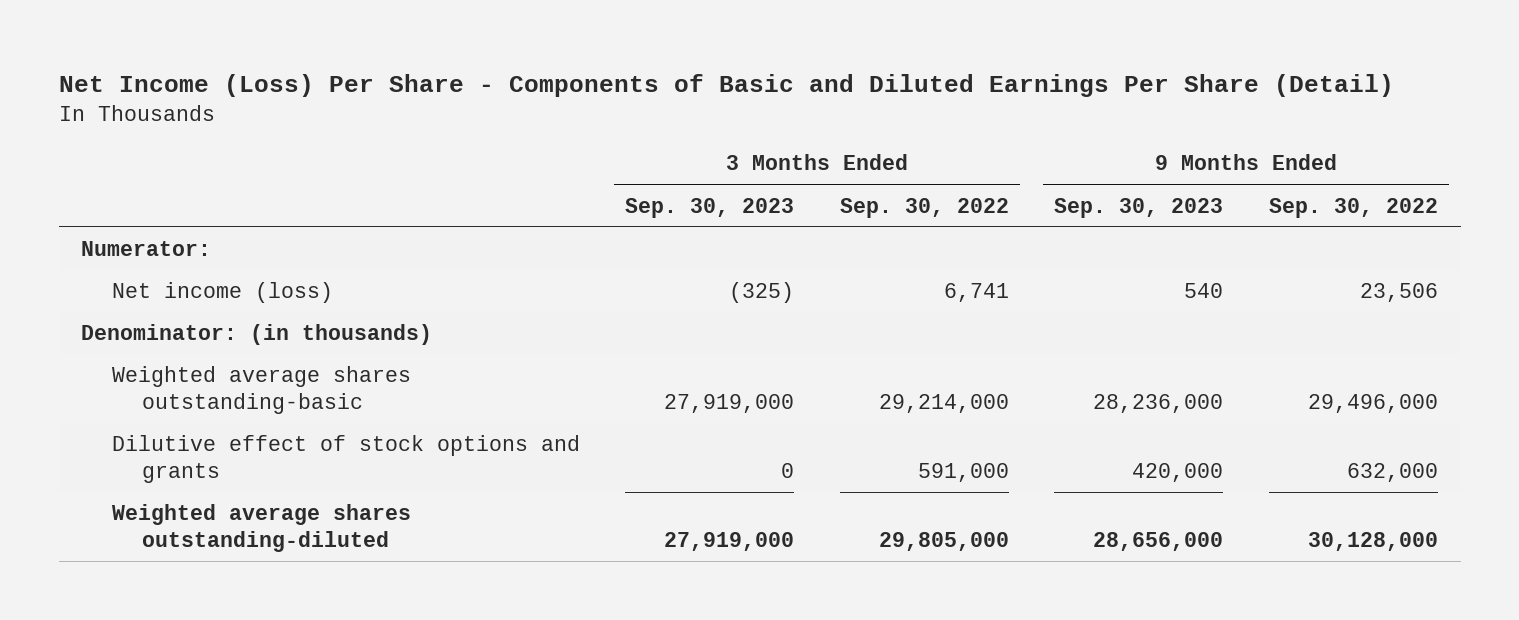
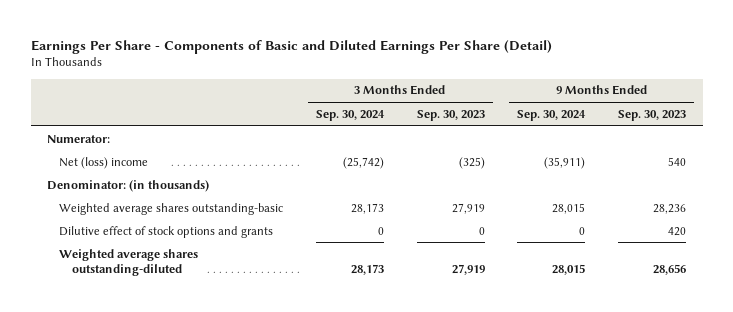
[58,73,1394,97] Net Income (Loss) Per Share - Components of Basic and Diluted Earnings Per Share (Detail) -> [30,39,552,54] Earnings Per Share - Components of Basic and Diluted Earnings Per Share (Detail)
[839,197,1009,218] Sep. 30, 2022 -> none
[1268,197,1438,218] Sep. 30, 2022 -> none
none -> [316,109,386,121] Sep. 30, 2024
none -> [517,109,587,121] Sep. 30, 2024
[111,282,333,304] Net income (loss) -> [59,156,149,169] Net (loss) income
[664,393,795,413] 27,919,000 -> [451,202,485,214] 27,919
[1093,393,1224,413] 28,236,000 -> [653,203,687,214] 28,236
[1132,462,1224,482] 420,000 -> [668,226,687,236] 420
[664,531,795,551] 27,919,000 -> [451,263,485,275] 27,919
[1093,531,1224,551] 28,656,000 -> [653,263,687,275] 28,656

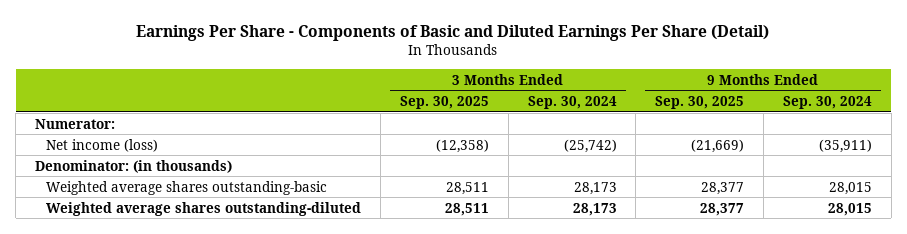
[416,109,485,121] Sep. 30, 2023 -> none
[618,109,687,121] Sep. 30, 2023 -> none
none -> [399,95,489,109] Sep. 30, 2025
none -> [655,95,745,109] Sep. 30, 2025
[59,156,149,169] Net (loss) income -> [46,138,159,152] Net income (loss)
[59,225,274,238] Dilutive effect of stock options and grants -> none

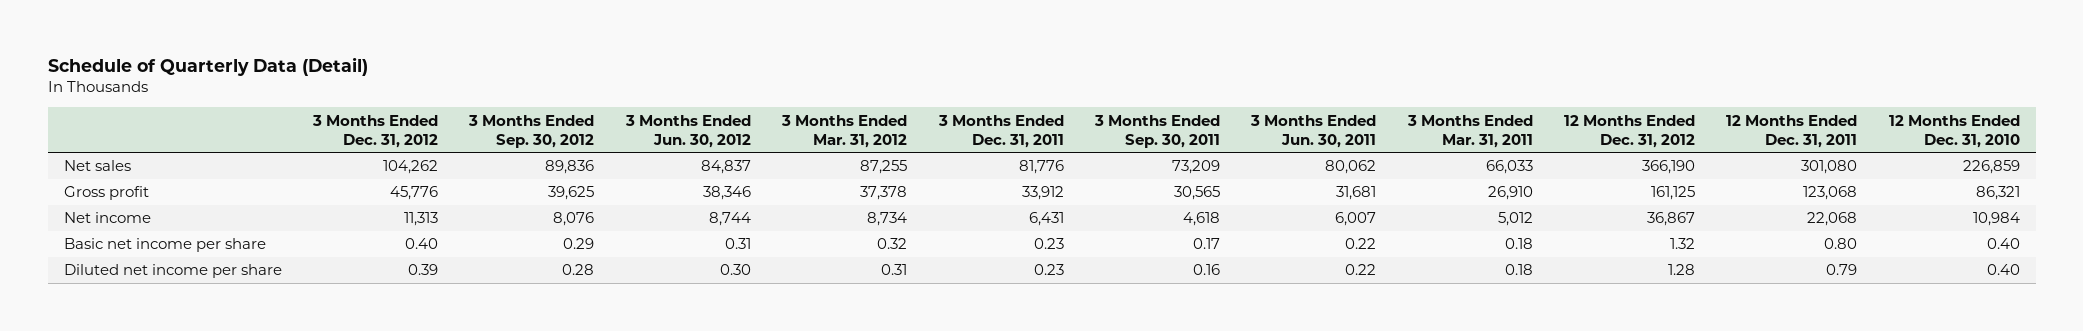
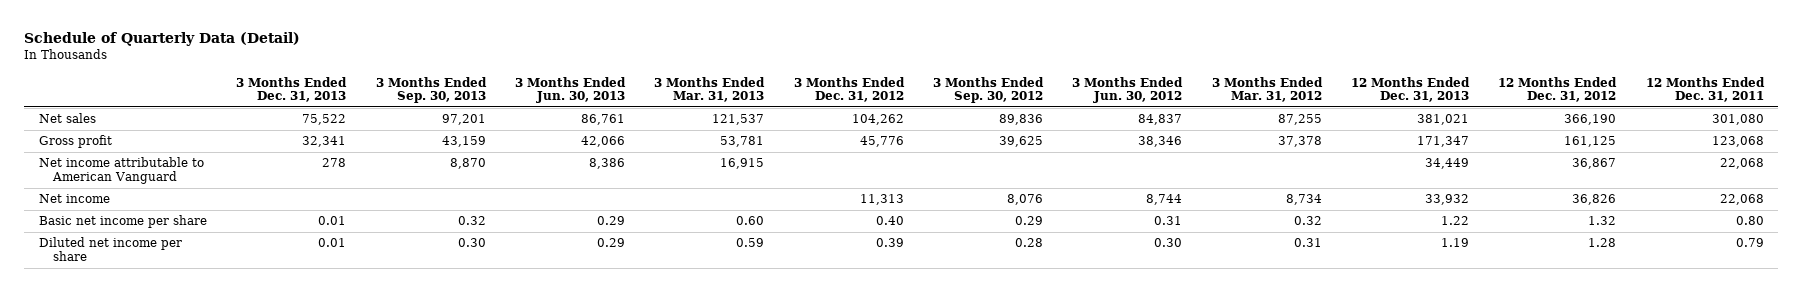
[937,114,1064,148] 3 Months Ended Dec. 31, 2011 -> none
[1093,114,1220,148] 3 Months Ended Sep. 30, 2011 -> none
[1250,114,1377,148] 3 Months Ended Jun. 30, 2011 -> none
[1406,114,1533,148] 3 Months Ended Mar. 31, 2011 -> none
[1888,114,2020,148] 12 Months Ended Dec. 31, 2010 -> none
none -> [236,76,348,103] 3 Months Ended Dec. 31, 2013
none -> [375,76,487,104] 3 Months Ended Sep. 30, 2013
none -> [515,76,627,104] 3 Months Ended Jun. 30, 2013
none -> [654,76,766,103] 3 Months Ended Mar. 31, 2013
none -> [1351,76,1471,103] 12 Months Ended Dec. 31, 2013
none -> [39,157,205,185] Net income attributable to American Vanguard
[1647,212,1696,227] 36,867 -> [1572,194,1617,206] 36,826

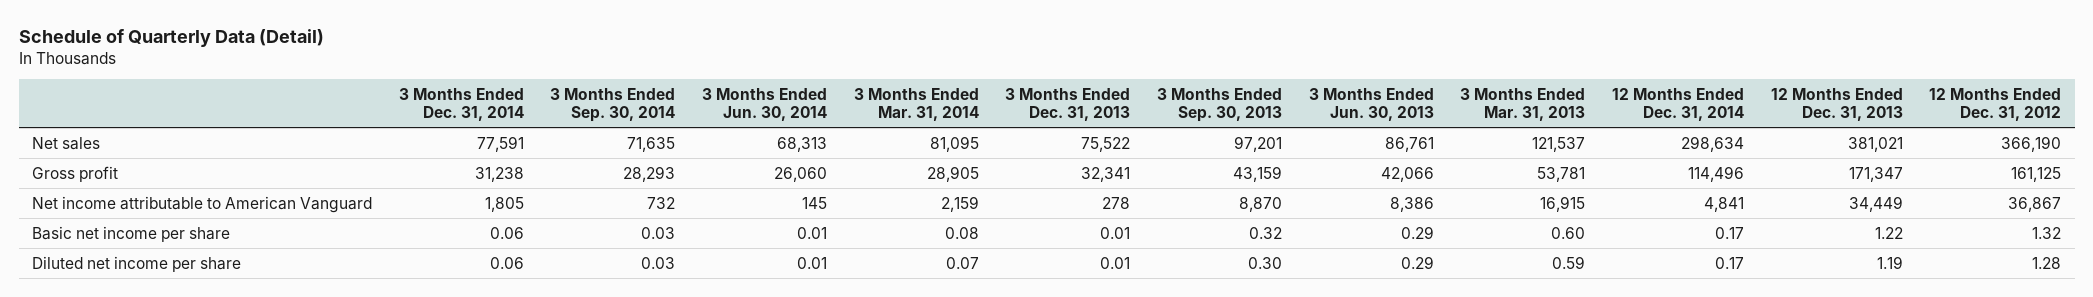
[793,76,905,103] 3 Months Ended Dec. 31, 2012 -> none
[933,76,1045,104] 3 Months Ended Sep. 30, 2012 -> none
[1072,76,1184,104] 3 Months Ended Jun. 30, 2012 -> none
[1211,76,1323,103] 3 Months Ended Mar. 31, 2012 -> none
[1645,76,1765,103] 12 Months Ended Dec. 31, 2011 -> none
none -> [398,87,524,122] 3 Months Ended Dec. 31, 2014
none -> [550,87,676,123] 3 Months Ended Sep. 30, 2014
none -> [702,87,828,122] 3 Months Ended Jun. 30, 2014
none -> [853,87,979,122] 3 Months Ended Mar. 31, 2014
none -> [1612,87,1745,122] 12 Months Ended Dec. 31, 2014
[39,194,111,204] Net income -> none

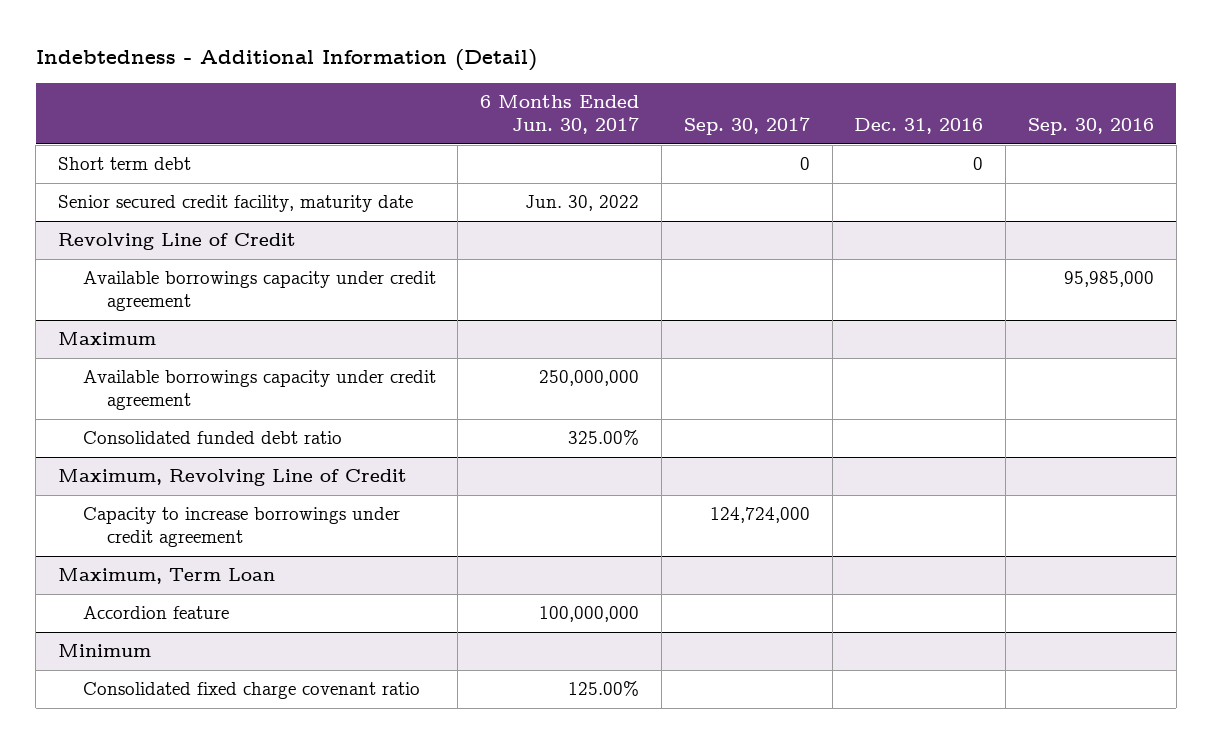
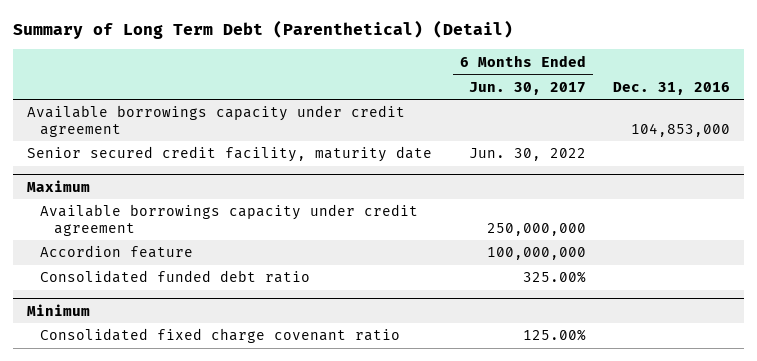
[35,49,537,72] Indebtedness - Additional Information (Detail) -> [13,20,514,40] Summary of Long Term Debt (Parenthetical) (Detail)
[683,116,810,135] Sep. 30, 2017 -> none
[1027,117,1154,135] Sep. 30, 2016 -> none
[57,157,191,171] Short term debt -> none
none -> [27,105,406,137] Available borrowings capacity under credit agreement
[57,233,296,251] Revolving Line of Credit -> none
[82,271,436,312] Available borrowings capacity under credit agreement -> none
[57,469,407,487] Maximum, Revolving Line of Credit -> none
[82,507,400,548] Capacity to increase borrowings under credit agreement -> none
[57,568,275,585] Maximum, Term Loan -> none
[82,431,342,445] Consolidated funded debt ratio -> [40,270,311,284] Consolidated funded debt ratio

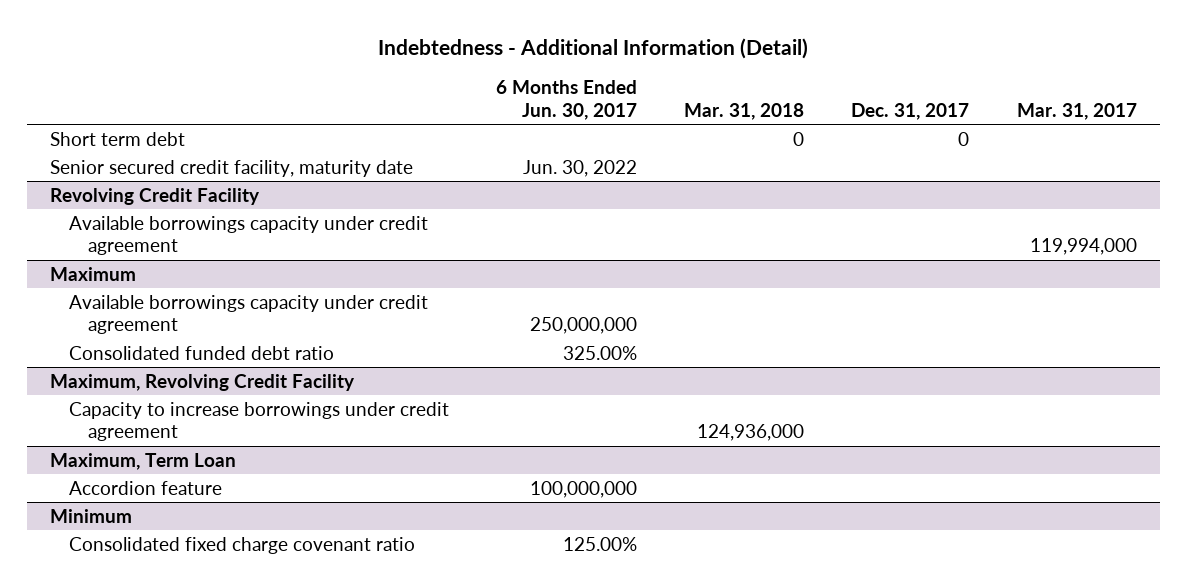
[13,20,514,40] Summary of Long Term Debt (Parenthetical) (Detail) -> [378,38,809,60] Indebtedness - Additional Information (Detail)
[613,81,731,95] Dec. 31, 2016 -> none
none -> [684,103,805,121] Mar. 31, 2018
none -> [851,103,970,121] Dec. 31, 2017
none -> [1016,103,1137,121] Mar. 31, 2017
[27,105,406,137] Available borrowings capacity under credit agreement -> none
none -> [50,131,186,146] Short term debt
none -> [50,187,261,205] Revolving Credit Facility
none -> [68,215,428,256] Available borrowings capacity under credit agreement
[40,245,194,259] Accordion feature -> none
none -> [50,373,356,391] Maximum, Revolving Credit Facility
none -> [68,401,449,442] Capacity to increase borrowings under credit agreement
none -> [50,452,237,470] Maximum, Term Loan
none -> [68,480,222,495] Accordion feature

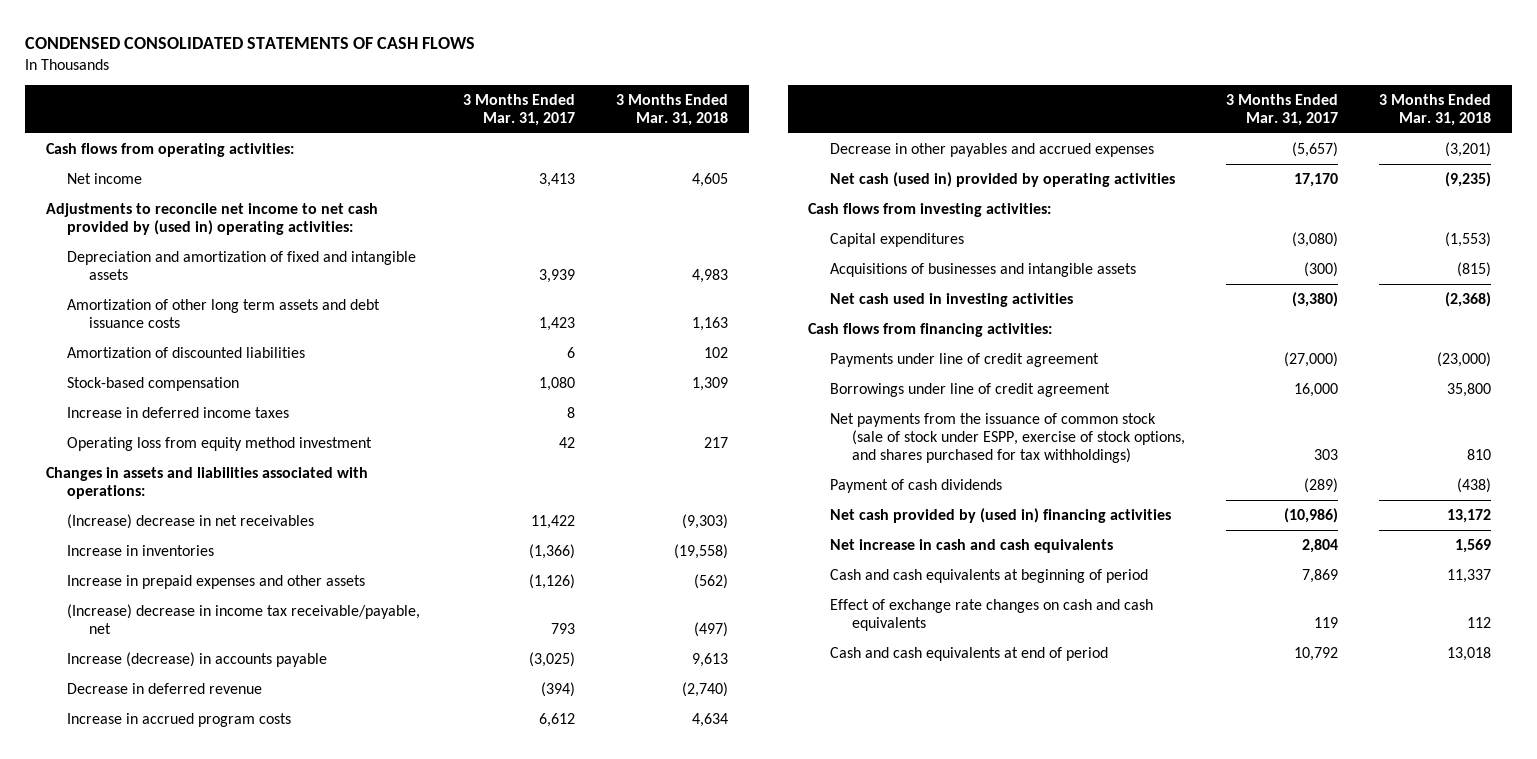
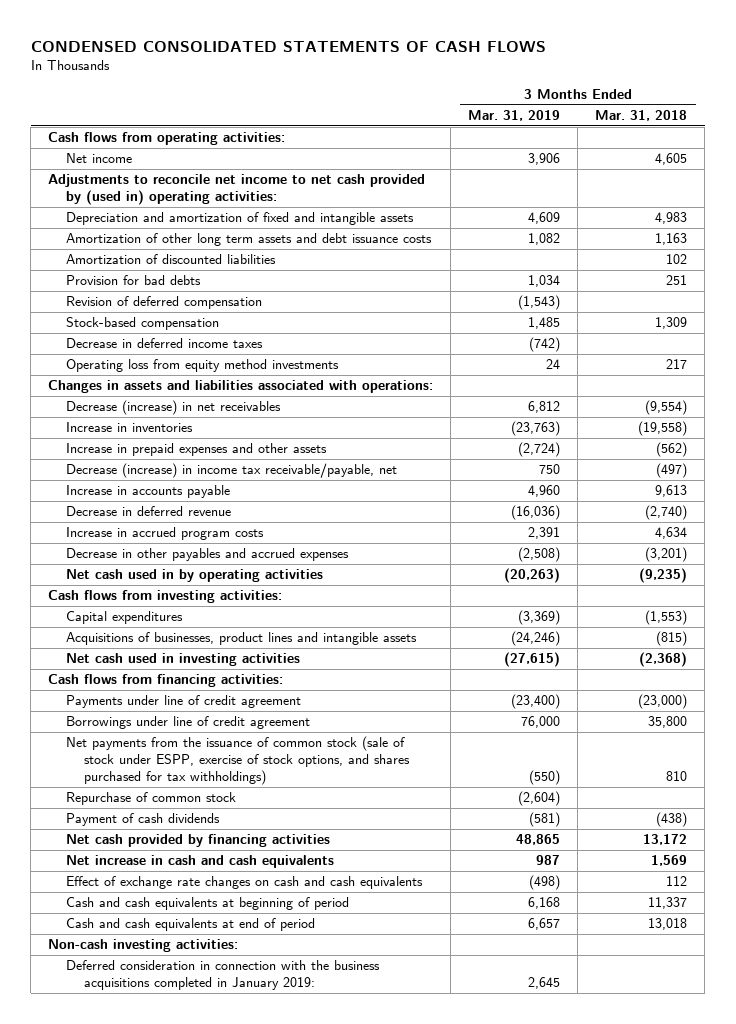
[463,94,576,126] 3 Months Ended Mar. 31, 2017 -> none
none -> [468,109,561,121] Mar. 31, 2019
none -> [65,275,201,286] Provision for bad debts
none -> [65,296,262,310] Revision of deferred compensation
[67,406,290,418] Increase in deferred income taxes -> [65,338,263,349] Decrease in deferred income taxes
[67,436,373,451] Operating loss from equity method investment -> [65,359,339,373] Operating loss from equity method investments
[67,513,315,529] (Increase) decrease in net receivables -> [65,400,281,416] Decrease (increase) in net receivables
[682,513,729,529] (9,303) -> [645,400,688,416] (9,554)
[67,603,421,634] (Increase) decrease in income tax receivable/payable, net -> [65,463,397,479] Decrease (increase) in income tax receivable/payable, net
[67,651,328,667] Increase (decrease) in accounts payable -> [65,485,230,499] Increase in accounts payable
[829,171,1175,187] Net cash (used in) provided by operating activities -> [65,569,323,583] Net cash used in by operating activities
[829,262,1136,277] Acquisitions of businesses and intangible assets -> [65,632,417,646] Acquisitions of businesses, product lines and intangible assets
none -> [65,792,236,806] Repurchase of common stock
[829,507,1171,523] Net cash provided by (used in) financing activities -> [65,834,330,848] Net cash provided by financing activities
[829,568,1148,583] Cash and cash equivalents at beginning of period -> [65,897,349,911] Cash and cash equivalents at beginning of period
none -> [48,939,239,953] Non-cash investing activities:
none -> [65,960,380,991] Deferred consideration in connection with the business acquisitions completed in January 2019:

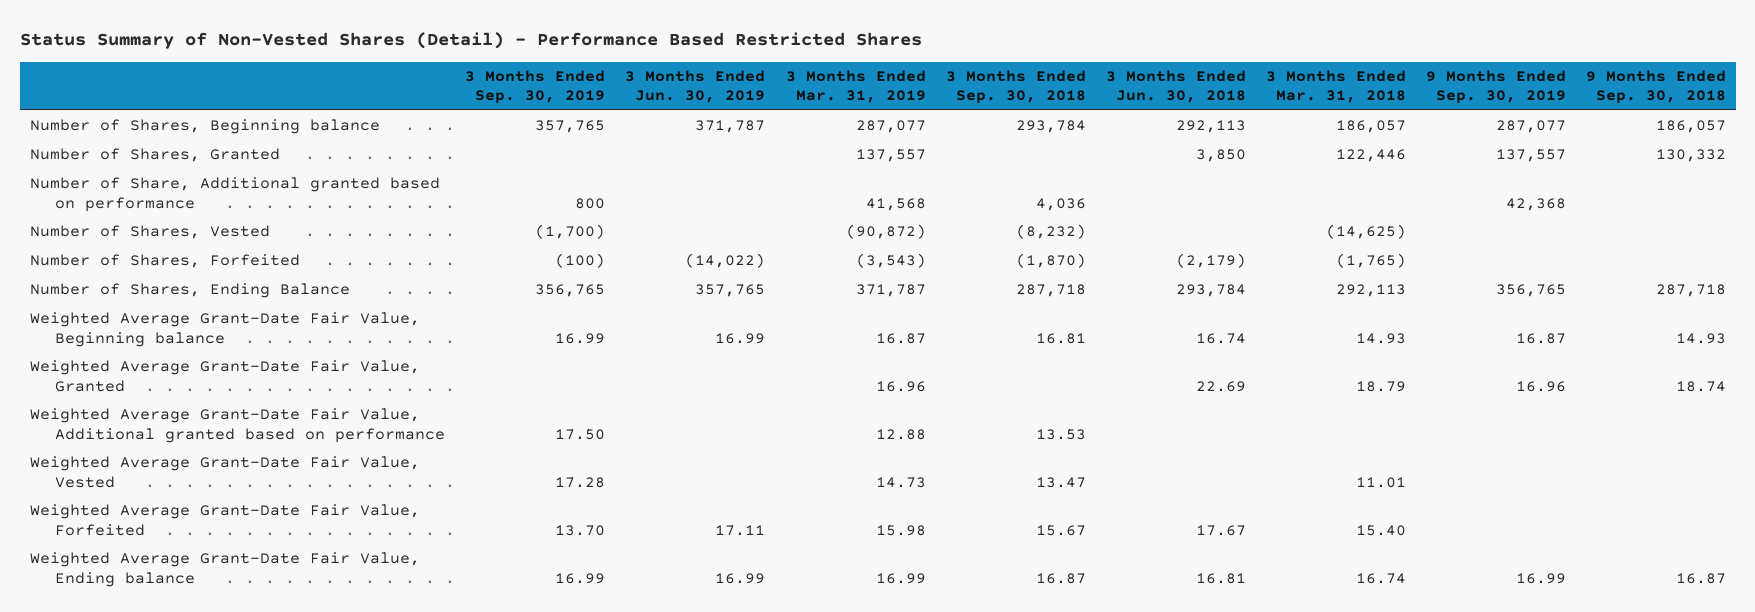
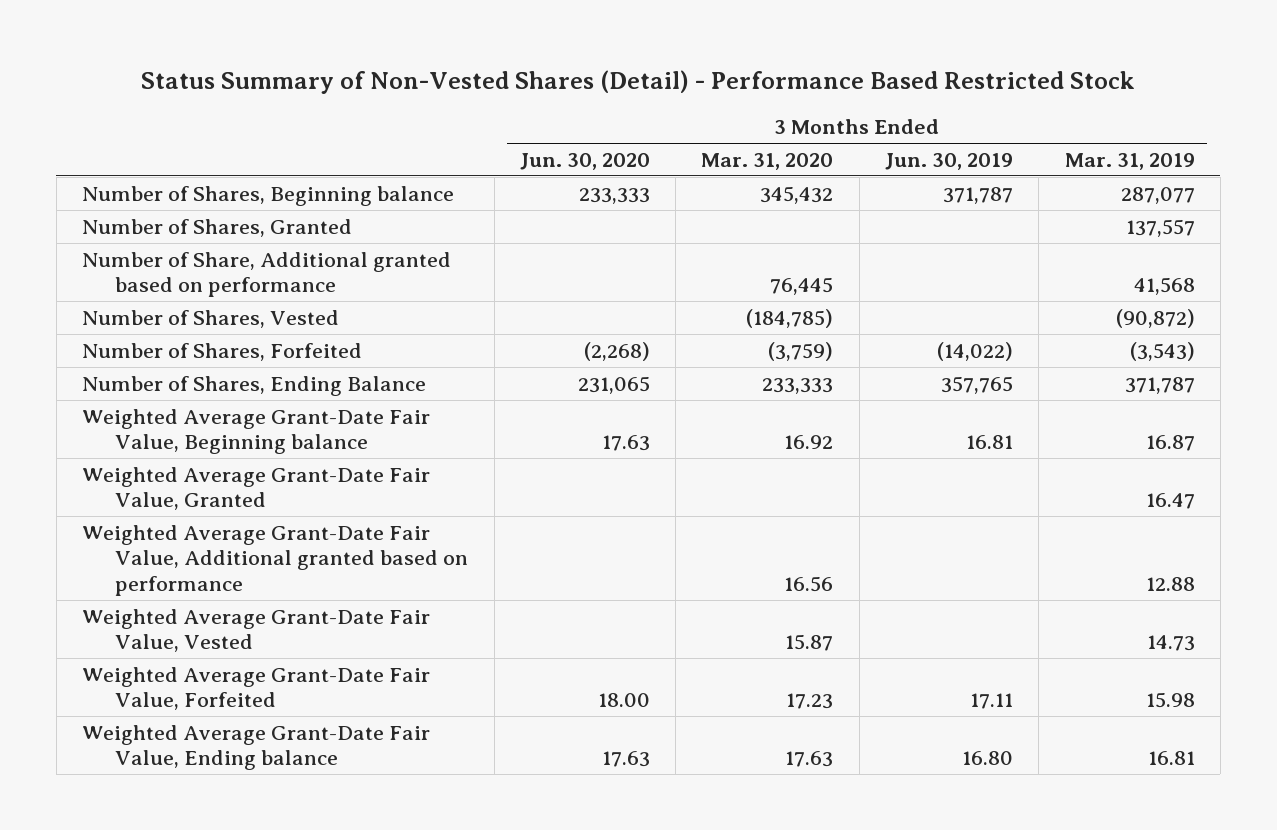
[19,32,922,50] Status Summary of Non-Vested Shares (Detail) - Performance Based Restricted Shares -> [141,70,1136,95] Status Summary of Non-Vested Shares (Detail) - Performance Based Restricted Stock
[465,69,606,105] 3 Months Ended Sep. 30, 2019 -> none
[945,69,1086,105] 3 Months Ended Sep. 30, 2018 -> none
[1105,69,1246,104] 3 Months Ended Jun. 30, 2018 -> none
[1265,69,1406,104] 3 Months Ended Mar. 31, 2018 -> none
[1425,69,1566,105] 9 Months Ended Sep. 30, 2019 -> none
[1585,69,1726,105] 9 Months Ended Sep. 30, 2018 -> none
none -> [519,152,650,170] Jun. 30, 2020
none -> [701,152,834,170] Mar. 31, 2020
[715,332,766,344] 16.99 -> [965,435,1013,450] 16.81
[875,380,926,392] 16.96 -> [1145,493,1195,510] 16.47
[715,572,766,584] 16.99 -> [961,751,1013,766] 16.80
[875,572,926,584] 16.99 -> [1147,751,1195,766] 16.81

